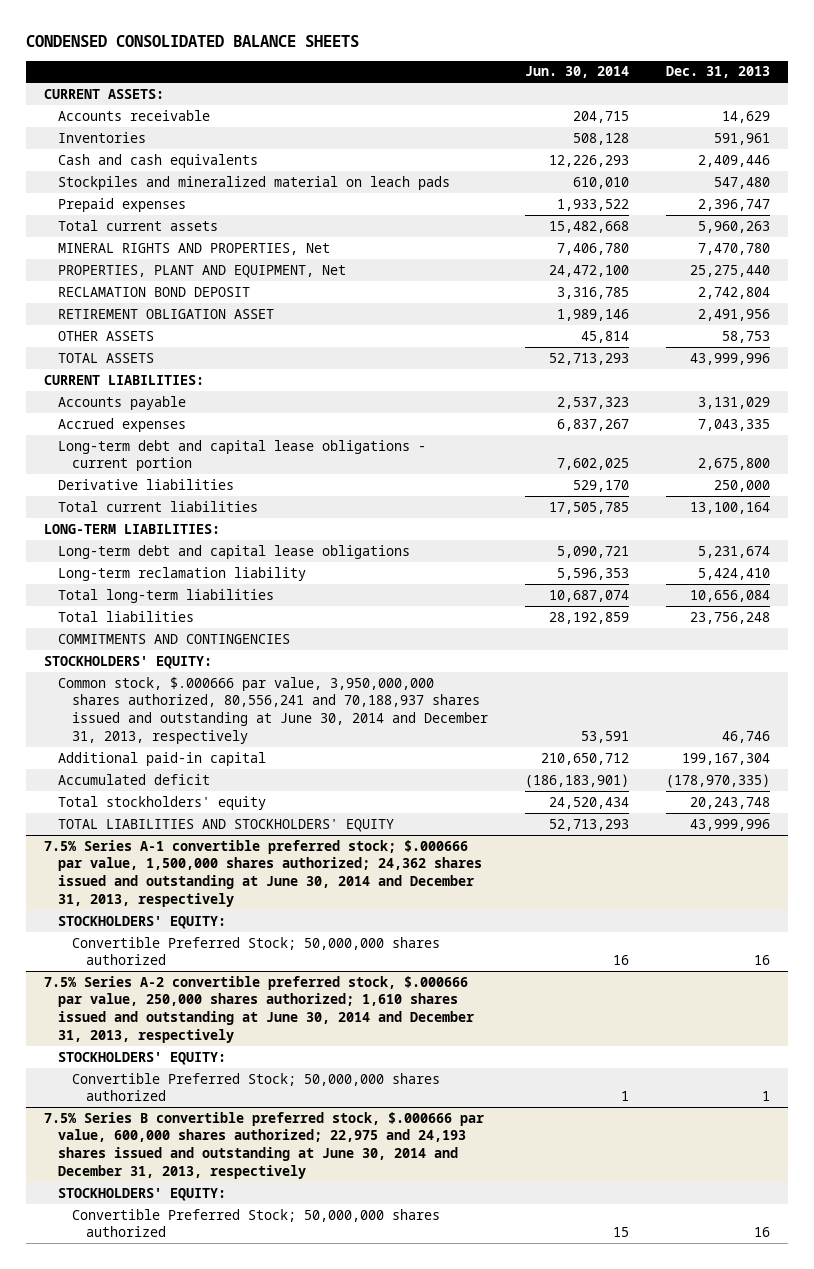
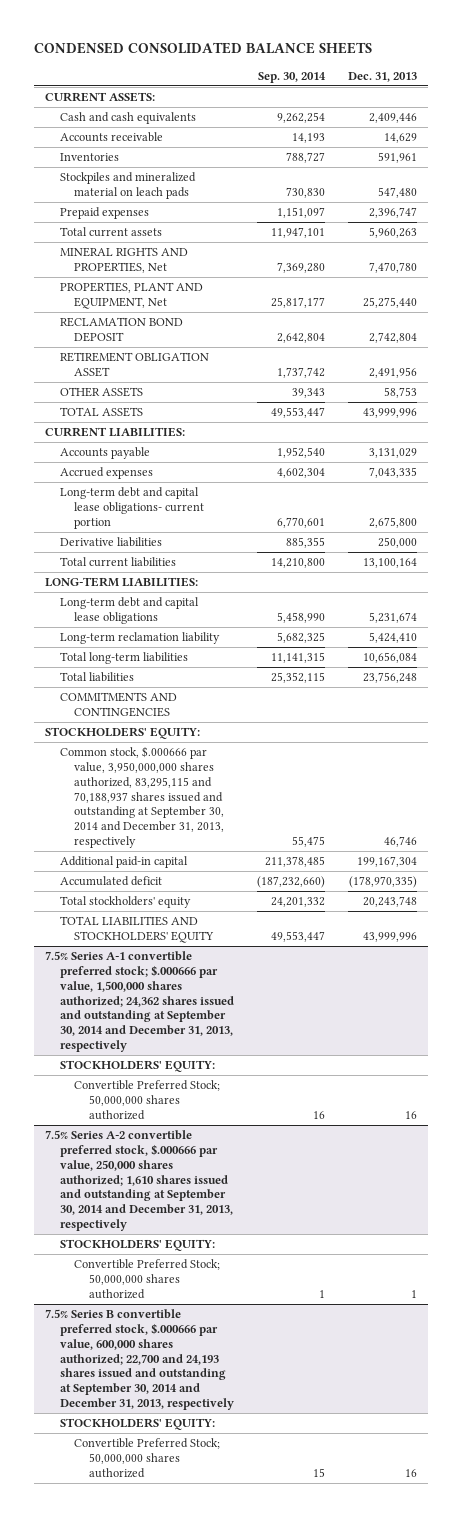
[525,66,630,79] Jun. 30, 2014 -> none
none -> [257,71,326,83] Sep. 30, 2014
[58,153,259,168] Cash and cash equivalents -> [59,112,196,125] Cash and cash equivalents
[58,439,427,472] Long-term debt and capital lease obligations - current portion -> [59,487,205,529] Long-term debt and capital lease obligations- current portion
[58,676,489,744] Common stock, $.000666 par value, 3,950,000,000 shares authorized, 80,556,241 and 70,188,937 shares issued and outstanding at June 30, 2014 and December 31, 2013, respectively -> [59,746,225,849] Common stock, $.000666 par value, 3,950,000,000 shares authorized, 83,295,115 and 70,188,937 shares issued and outstanding at September 30, 2014 and December 31, 2013, respectively
[44,839,483,907] 7.5% Series A-1 convertible preferred stock; $.000666 par value, 1,500,000 shares authorized; 24,362 shares issued and outstanding at June 30, 2014 and December 31, 2013, respectively -> [45,951,234,1053] 7.5% Series A-1 convertible preferred stock; $.000666 par value, 1,500,000 shares authorized; 24,362 shares issued and outstanding at September 30, 2014 and December 31, 2013, respectively
[44,975,475,1043] 7.5% Series A-2 convertible preferred stock, $.000666 par value, 250,000 shares authorized; 1,610 shares issued and outstanding at June 30, 2014 and December 31, 2013, respectively -> [45,1130,233,1232] 7.5% Series A-2 convertible preferred stock, $.000666 par value, 250,000 shares authorized; 1,610 shares issued and outstanding at September 30, 2014 and December 31, 2013, respectively
[44,1111,485,1179] 7.5% Series B convertible preferred stock, $.000666 par value, 600,000 shares authorized; 22,975 and 24,193 shares issued and outstanding at June 30, 2014 and December 31, 2013, respectively -> [45,1309,234,1411] 7.5% Series B convertible preferred stock, $.000666 par value, 600,000 shares authorized; 22,700 and 24,193 shares issued and outstanding at September 30, 2014 and December 31, 2013, respectively

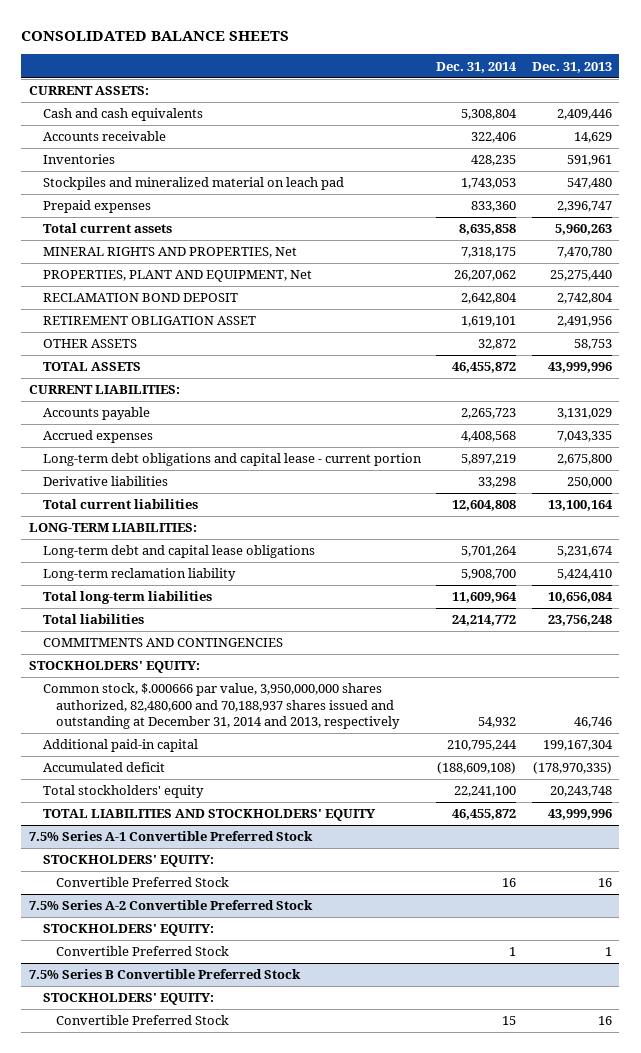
[33,42,372,55] CONDENSED CONSOLIDATED BALANCE SHEETS -> [21,31,290,42] CONSOLIDATED BALANCE SHEETS
[257,71,326,83] Sep. 30, 2014 -> none
none -> [436,61,518,73] Dec. 31, 2014
[59,172,196,199] Stockpiles and mineralized material on leach pads -> [42,177,344,191] Stockpiles and mineralized material on leach pad
[59,487,205,529] Long-term debt and capital lease obligations- current portion -> [42,453,422,467] Long-term debt obligations and capital lease - current portion
[59,746,225,849] Common stock, $.000666 par value, 3,950,000,000 shares authorized, 83,295,115 and 70,188,937 shares issued and outstanding at September 30, 2014 and December 31, 2013, respectively -> [42,683,401,729] Common stock, $.000666 par value, 3,950,000,000 shares authorized, 82,480,600 and 70,188,937 shares issued and outstanding at December 31, 2014 and 2013, respectively
[45,951,234,1053] 7.5% Series A-1 convertible preferred stock; $.000666 par value, 1,500,000 shares authorized; 24,362 shares issued and outstanding at September 30, 2014 and December 31, 2013, respectively -> none
none -> [28,831,313,842] 7.5% Series A-1 Convertible Preferred Stock
[45,1130,233,1232] 7.5% Series A-2 convertible preferred stock, $.000666 par value, 250,000 shares authorized; 1,610 shares issued and outstanding at September 30, 2014 and December 31, 2013, respectively -> none
[74,1080,221,1120] Convertible Preferred Stock; 50,000,000 shares authorized -> [56,877,230,888] Convertible Preferred Stock
none -> [28,900,313,911] 7.5% Series A-2 Convertible Preferred Stock
[45,1309,234,1411] 7.5% Series B convertible preferred stock, $.000666 par value, 600,000 shares authorized; 22,700 and 24,193 shares issued and outstanding at September 30, 2014 and December 31, 2013, respectively -> none
[74,1259,221,1299] Convertible Preferred Stock; 50,000,000 shares authorized -> [56,946,230,957] Convertible Preferred Stock
none -> [28,969,301,980] 7.5% Series B Convertible Preferred Stock
[74,1438,221,1478] Convertible Preferred Stock; 50,000,000 shares authorized -> [56,1015,230,1026] Convertible Preferred Stock

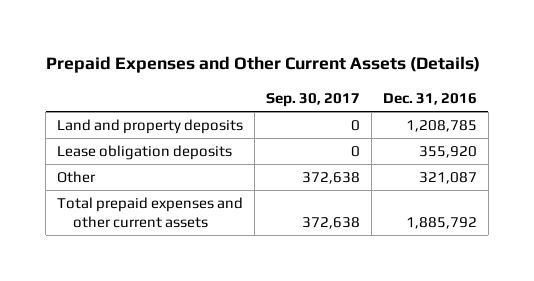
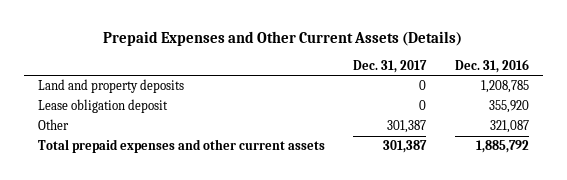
[266,92,361,107] Sep. 30, 2017 -> none
none -> [353,59,428,73] Dec. 31, 2017
[57,145,233,161] Lease obligation deposits -> [37,99,168,114] Lease obligation deposit

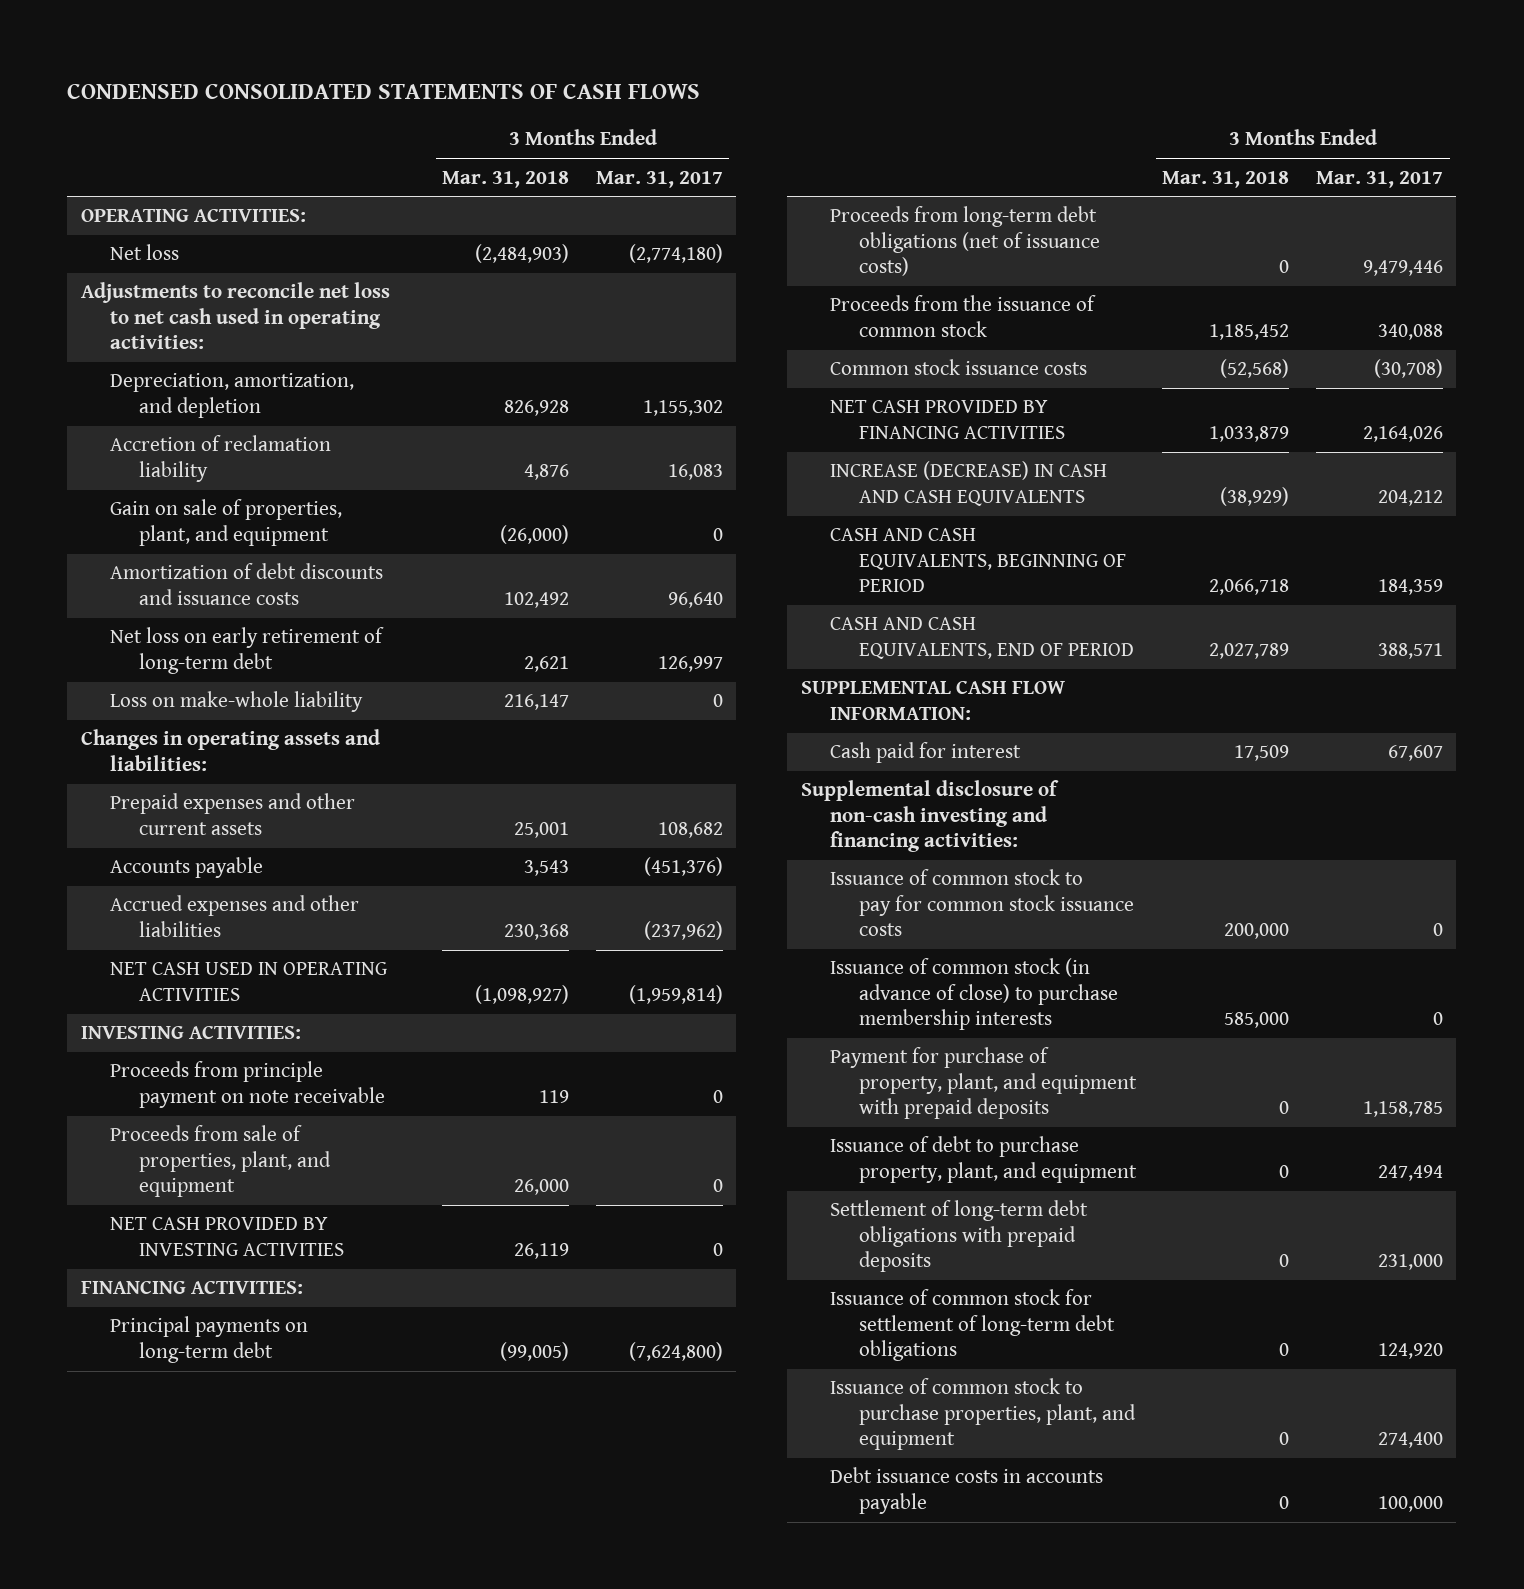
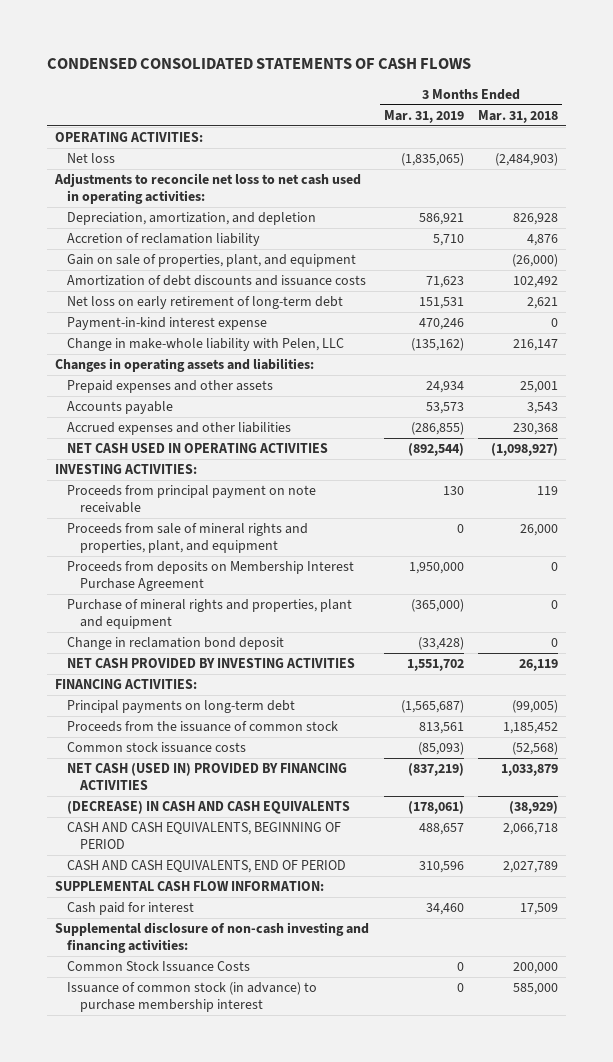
[595,170,723,188] Mar. 31, 2017 -> none
none -> [383,109,464,123] Mar. 31, 2019
none -> [67,317,268,331] Payment-in-kind interest expense
[109,691,363,713] Loss on make-whole liability -> [67,338,345,352] Change in make-whole liability with Pelen, LLC
[109,793,355,835] Prepaid expenses and other current assets -> [67,380,274,394] Prepaid expenses and other assets
[109,1061,385,1108] Proceeds from principle payment on note receivable -> [67,485,317,514] Proceeds from principal payment on note receivable
[109,1125,331,1198] Proceeds from sale of properties, plant, and equipment -> [67,523,309,554] Proceeds from sale of mineral rights and properties, plant, and equipment
none -> [67,561,355,592] Proceeds from deposits on Membership Interest Purchase Agreement
none -> [67,599,353,630] Purchase of mineral rights and properties, plant and equipment
none -> [67,637,285,651] Change in reclamation bond deposit
[829,206,1100,277] Proceeds from long-term debt obligations (net of issuance costs) -> none
[829,400,1065,439] NET CASH PROVIDED BY FINANCING ACTIVITIES -> [67,763,348,791] NET CASH (USED IN) PROVIDED BY FINANCING ACTIVITIES
[829,461,1107,506] INCREASE (DECREASE) IN CASH AND CASH EQUIVALENTS -> [67,801,351,815] (DECREASE) IN CASH AND CASH EQUIVALENTS
[829,1047,1137,1120] Payment for purchase of property, plant, and equipment with prepaid deposits -> none
[829,1136,1137,1183] Issuance of debt to purchase property, plant, and equipment -> none
[829,1200,1088,1273] Settlement of long-term debt obligations with prepaid deposits -> none
[829,1289,1115,1362] Issuance of common stock for settlement of long-term debt obligations -> none
[829,1378,1136,1451] Issuance of common stock to purchase properties, plant, and equipment -> none
[829,1467,1103,1514] Debt issuance costs in accounts payable -> none
[829,869,1134,937] Issuance of common stock to pay for common stock issuance costs -> [67,961,251,973] Common Stock Issuance Costs
[829,958,1118,1031] Issuance of common stock (in advance of close) to purchase membership interests -> [67,982,318,1013] Issuance of common stock (in advance) to purchase membership interest

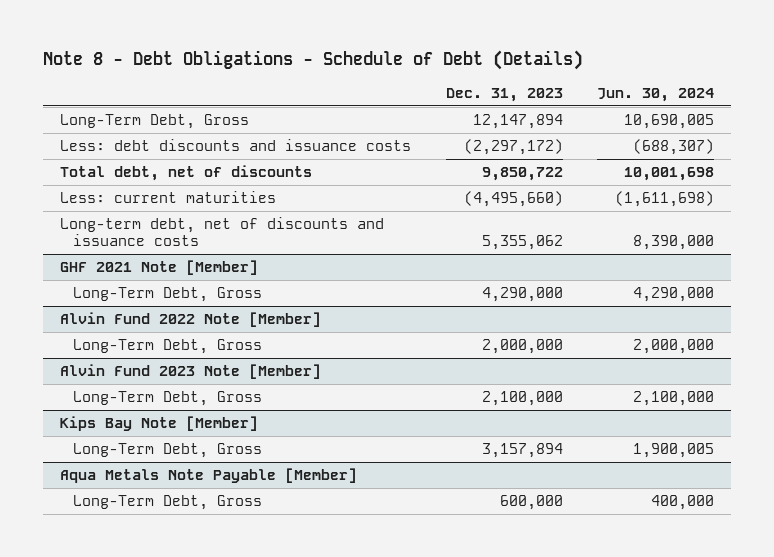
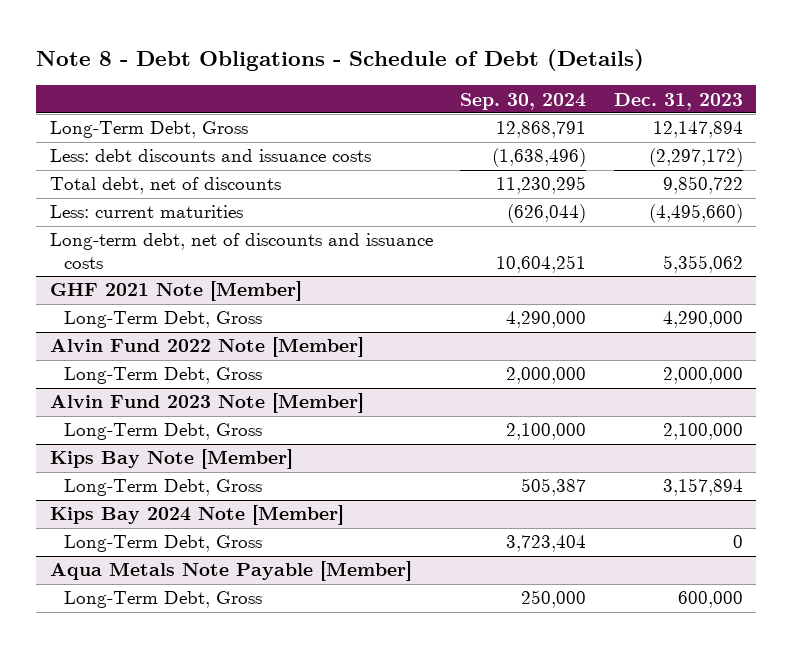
[596,87,714,102] Jun. 30, 2024 -> none
none -> [460,92,587,110] Sep. 30, 2024
none -> [49,505,344,526] Kips Bay 2024 Note [Member]
none -> [63,535,262,553] Long-Term Debt, Gross

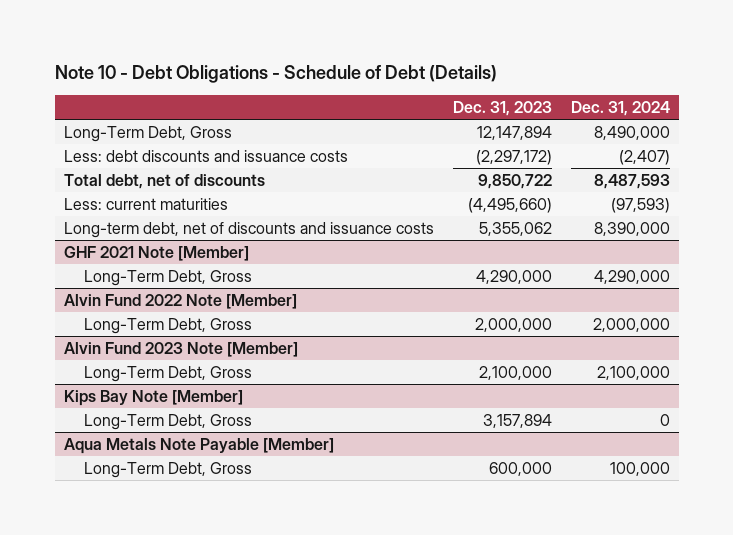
[36,49,645,72] Note 8 - Debt Obligations - Schedule of Debt (Details) -> [54,65,497,84] Note 10 - Debt Obligations - Schedule of Debt (Details)
[460,92,587,110] Sep. 30, 2024 -> none
none -> [570,100,670,116] Dec. 31, 2024
[49,505,344,526] Kips Bay 2024 Note [Member] -> none
[63,535,262,553] Long-Term Debt, Gross -> none

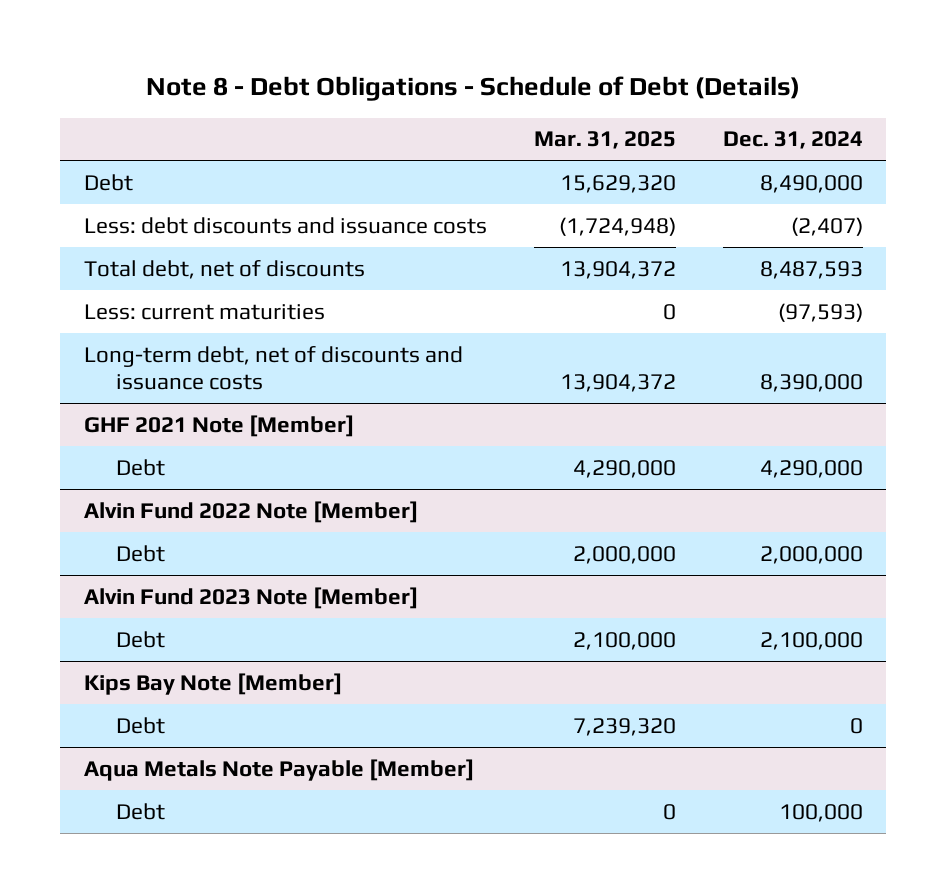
[54,65,497,84] Note 10 - Debt Obligations - Schedule of Debt (Details) -> [146,76,801,102] Note 8 - Debt Obligations - Schedule of Debt (Details)
[452,100,552,116] Dec. 31, 2023 -> none
none -> [533,131,676,150] Mar. 31, 2025
[63,125,232,142] Long-Term Debt, Gross -> [83,173,133,191] Debt
[84,269,253,286] Long-Term Debt, Gross -> [116,458,166,476] Debt
[84,317,253,334] Long-Term Debt, Gross -> [116,544,166,562] Debt
[84,365,253,382] Long-Term Debt, Gross -> [116,630,166,648] Debt
[84,413,253,430] Long-Term Debt, Gross -> [116,716,166,734] Debt
[84,461,253,478] Long-Term Debt, Gross -> [116,802,166,820] Debt

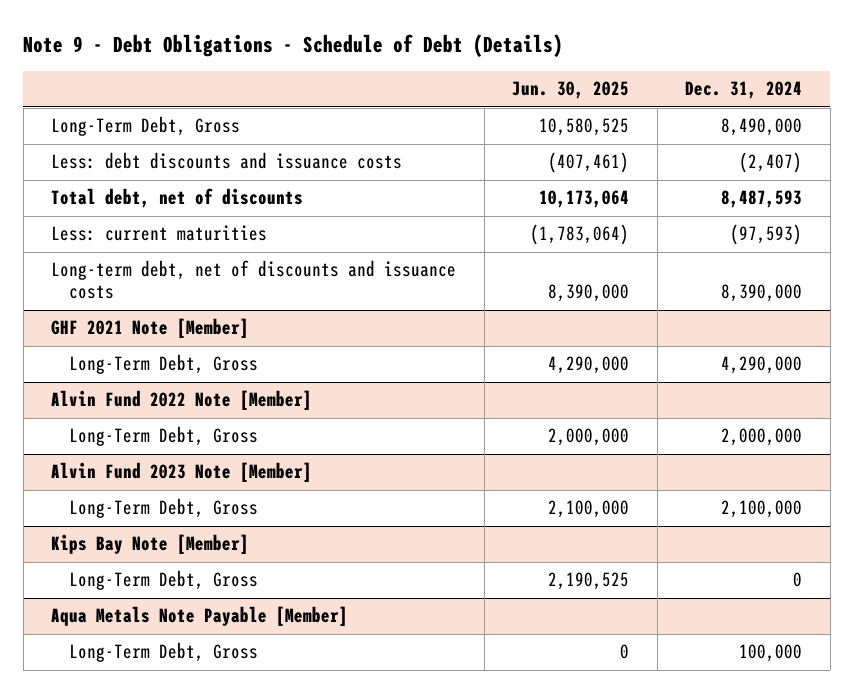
[146,76,801,102] Note 8 - Debt Obligations - Schedule of Debt (Details) -> [23,34,564,58] Note 9 - Debt Obligations - Schedule of Debt (Details)
[533,131,676,150] Mar. 31, 2025 -> none
none -> [512,81,630,100] Jun. 30, 2025
[83,173,133,191] Debt -> [51,116,241,137] Long-Term Debt, Gross
[116,458,166,476] Debt -> [69,354,259,375] Long-Term Debt, Gross
[116,544,166,562] Debt -> [69,426,259,447] Long-Term Debt, Gross
[116,630,166,648] Debt -> [69,498,259,519] Long-Term Debt, Gross
[116,716,166,734] Debt -> [69,570,259,591] Long-Term Debt, Gross
[116,802,166,820] Debt -> [69,642,259,663] Long-Term Debt, Gross

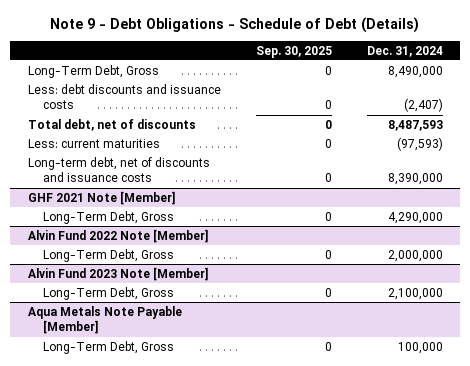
[512,81,630,100] Jun. 30, 2025 -> none
none -> [255,45,332,58] Sep. 30, 2025
[51,534,250,555] Kips Bay Note [Member] -> none
[69,570,259,591] Long-Term Debt, Gross -> none

